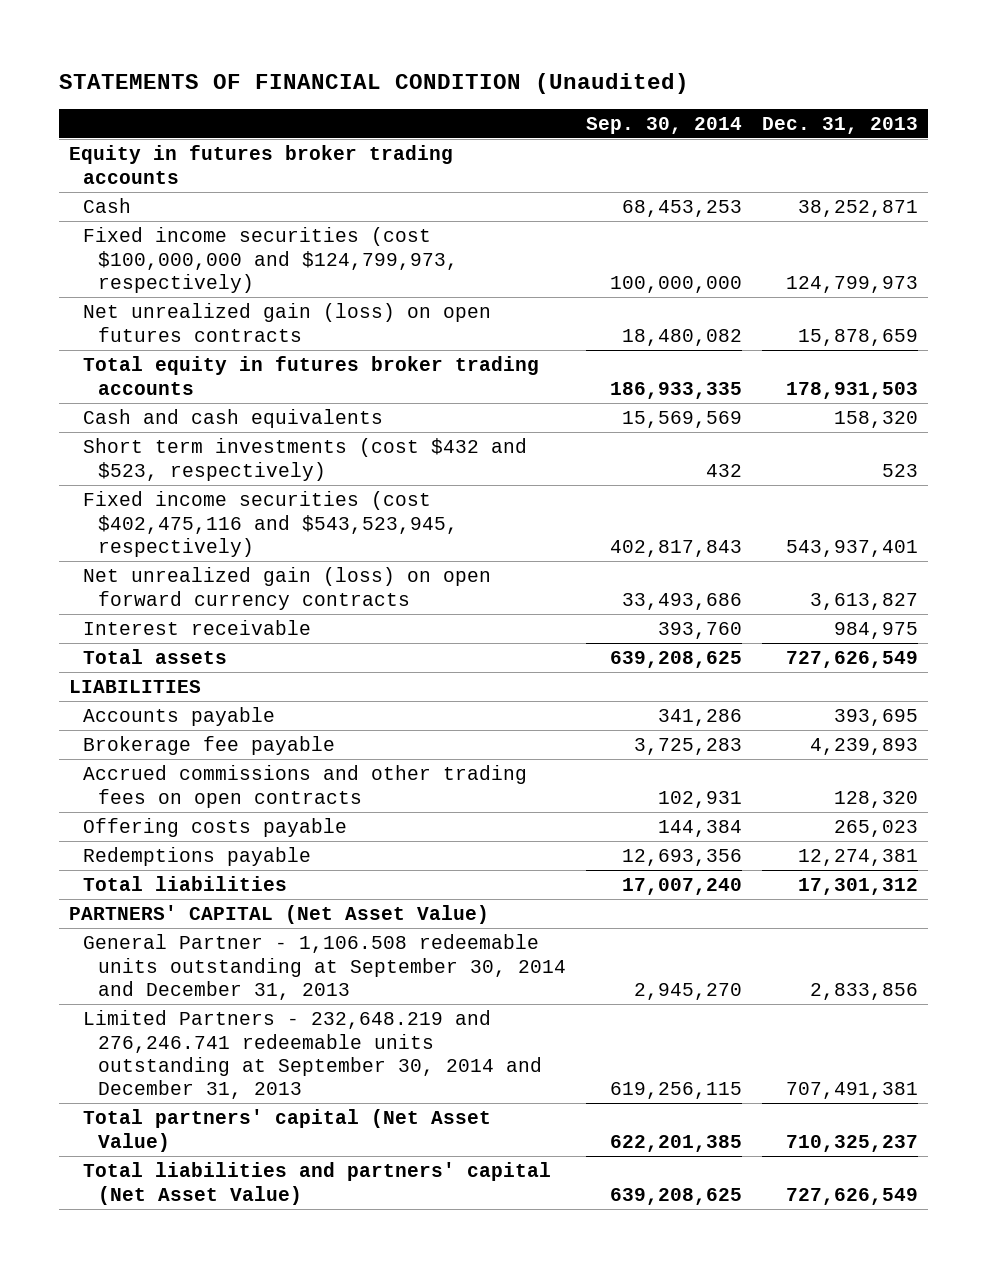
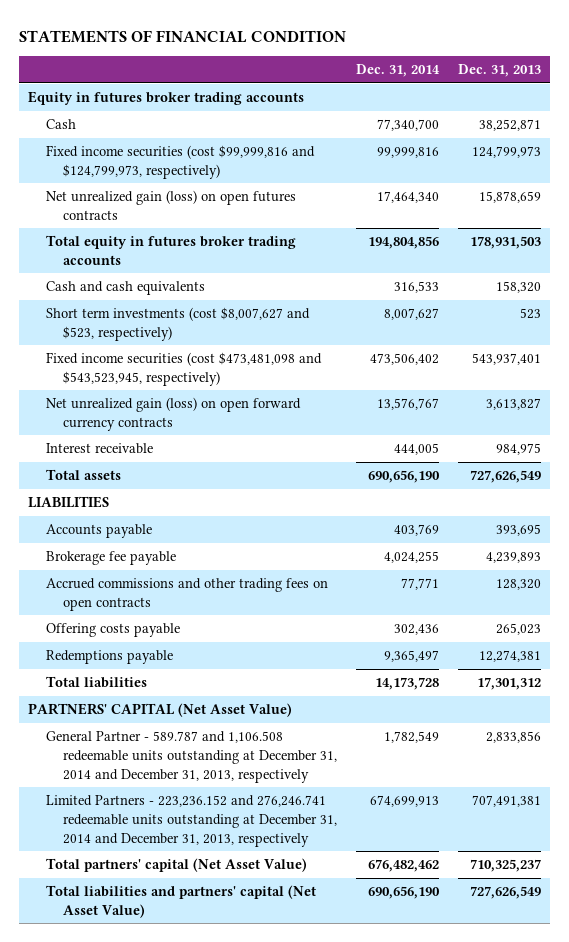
[58,73,689,95] STATEMENTS OF FINANCIAL CONDITION (Unaudited) -> [18,29,346,43] STATEMENTS OF FINANCIAL CONDITION
[586,116,743,134] Sep. 30, 2014 -> none
none -> [355,64,440,78] Dec. 31, 2014
[83,227,459,293] Fixed income securities (cost $100,000,000 and $124,799,973, respectively) -> [45,145,315,179] Fixed income securities (cost $99,999,816 and $124,799,973, respectively)
[83,438,528,481] Short term investments (cost $432 and $523, respectively) -> [45,307,310,341] Short term investments (cost $8,007,627 and $523, respectively)
[83,491,459,557] Fixed income securities (cost $402,475,116 and $543,523,945, respectively) -> [45,352,322,386] Fixed income securities (cost $473,481,098 and $543,523,945, respectively)
[83,934,567,1000] General Partner - 1,106.508 redeemable units outstanding at September 30, 2014 and December 31, 2013 -> [45,731,337,783] General Partner - 589.787 and 1,106.508 redeemable units outstanding at December 31, 2014 and December 31, 2013, respectively
[83,1010,543,1100] Limited Partners - 232,648.219 and 276,246.741 redeemable units outstanding at September 30, 2014 and December 31, 2013 -> [45,795,337,847] Limited Partners - 223,236.152 and 276,246.741 redeemable units outstanding at December 31, 2014 and December 31, 2013, respectively

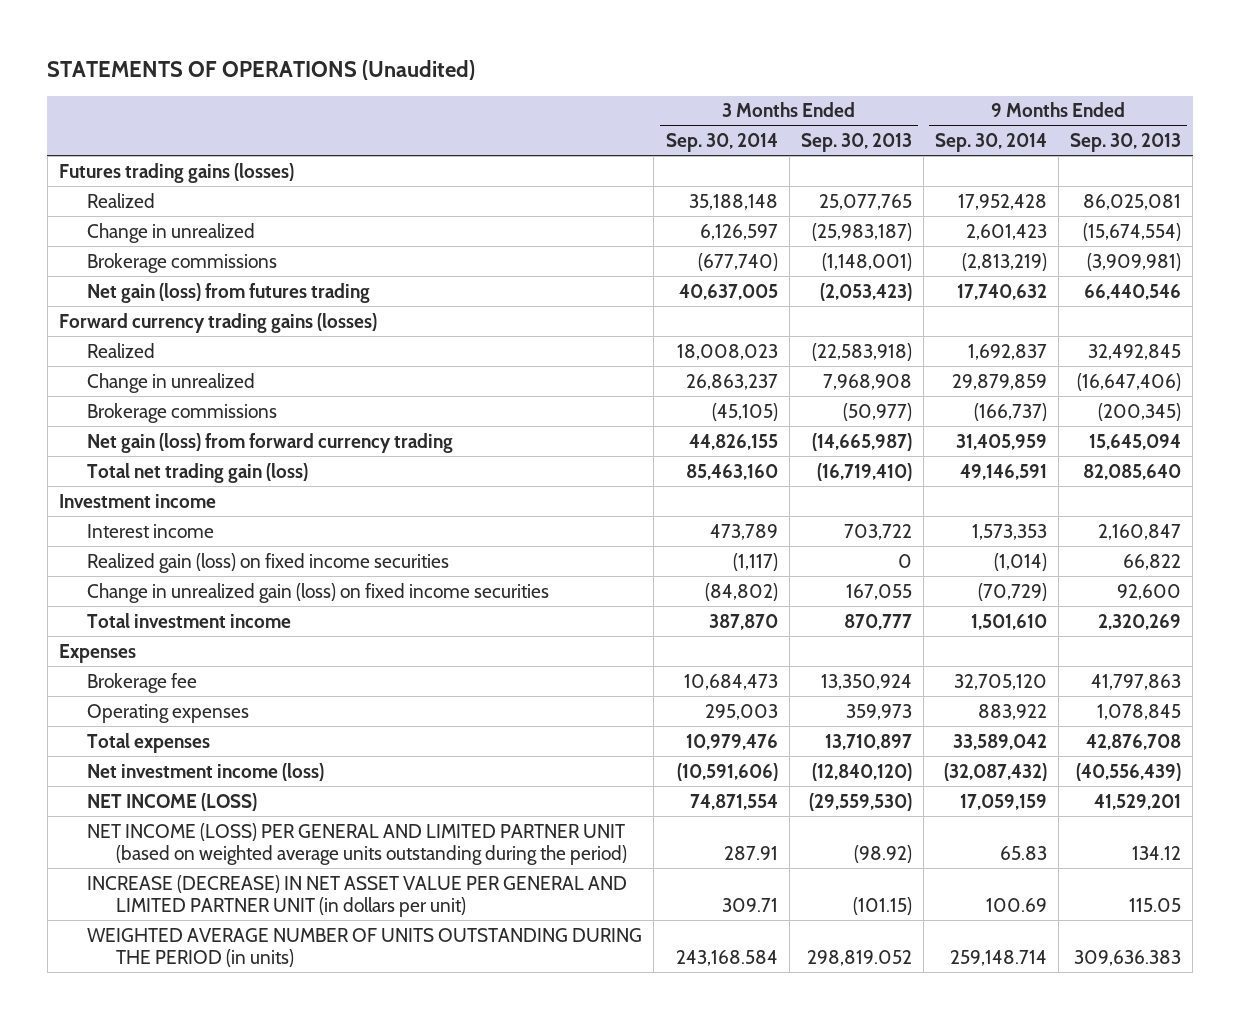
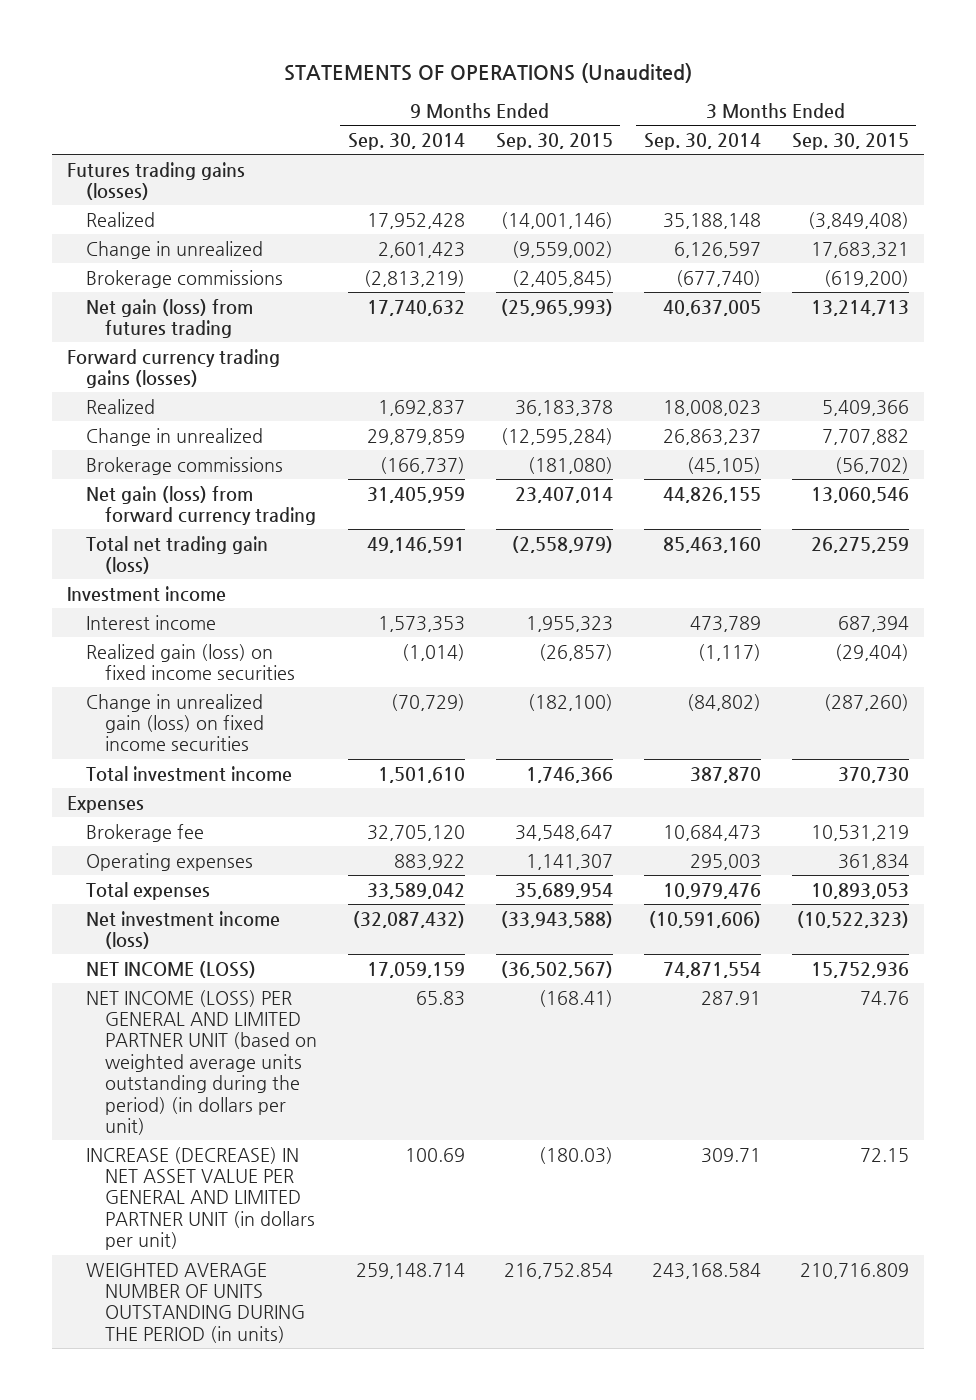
[800,132,912,152] Sep. 30, 2013 -> none
[1070,132,1182,152] Sep. 30, 2013 -> none
none -> [495,132,613,150] Sep. 30, 2015
none -> [791,132,909,150] Sep. 30, 2015
[87,822,628,865] NET INCOME (LOSS) PER GENERAL AND LIMITED PARTNER UNIT (based on weighted average units outstanding during the period) -> [85,989,317,1136] NET INCOME (LOSS) PER GENERAL AND LIMITED PARTNER UNIT (based on weighted average units outstanding during the period) (in dollars per unit)

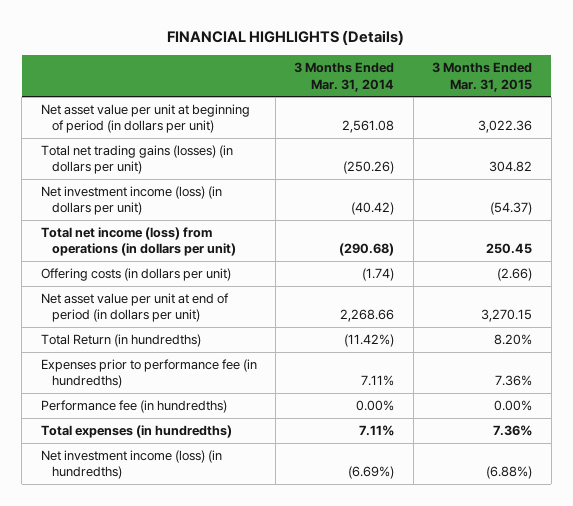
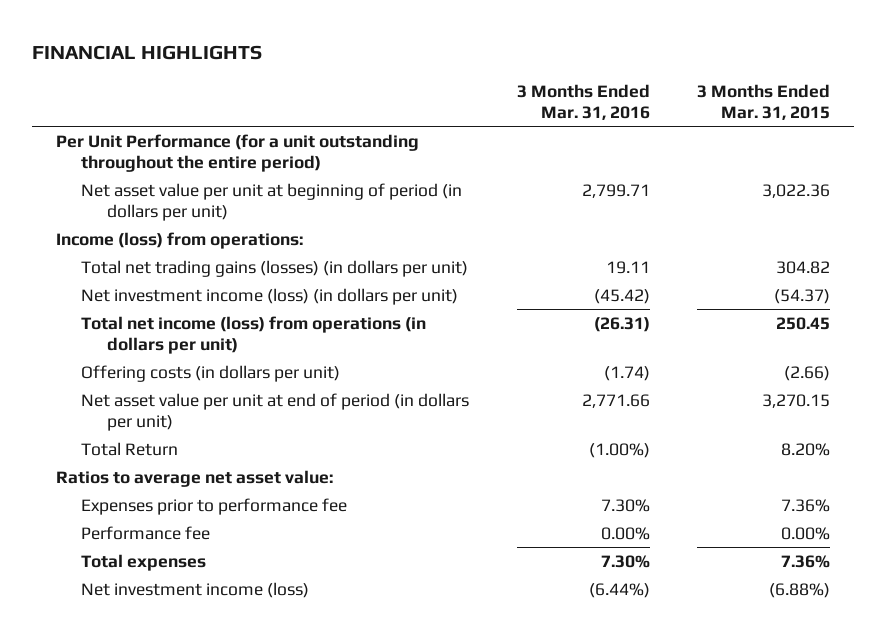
[167,30,405,46] FINANCIAL HIGHLIGHTS (Details) -> [31,45,262,61] FINANCIAL HIGHLIGHTS
[294,62,395,92] 3 Months Ended Mar. 31, 2014 -> none
none -> [516,83,650,120] 3 Months Ended Mar. 31, 2016
none -> [55,133,419,173] Per Unit Performance (for a unit outstanding throughout the entire period)
none -> [55,231,303,249] Income (loss) from operations:
[40,334,201,348] Total Return (in hundredths) -> [81,441,179,456] Total Return
none -> [55,469,333,487] Ratios to average net asset value:
[40,359,257,389] Expenses prior to performance fee (in hundredths) -> [81,497,348,515] Expenses prior to performance fee
[40,400,227,414] Performance fee (in hundredths) -> [81,525,211,540] Performance fee
[40,425,232,439] Total expenses (in hundredths) -> [81,553,207,571] Total expenses
[40,450,222,480] Net investment income (loss) (in hundredths) -> [81,581,310,598] Net investment income (loss)

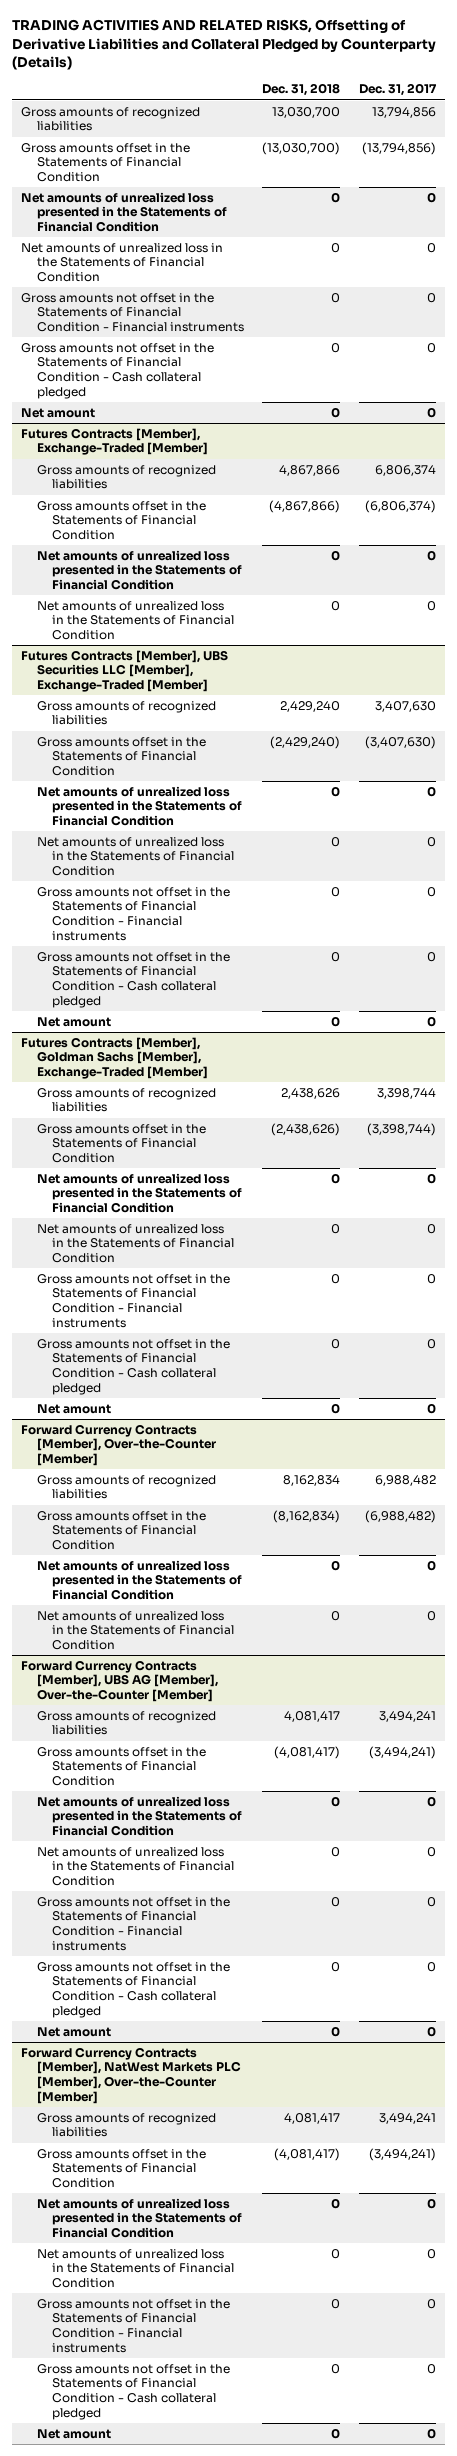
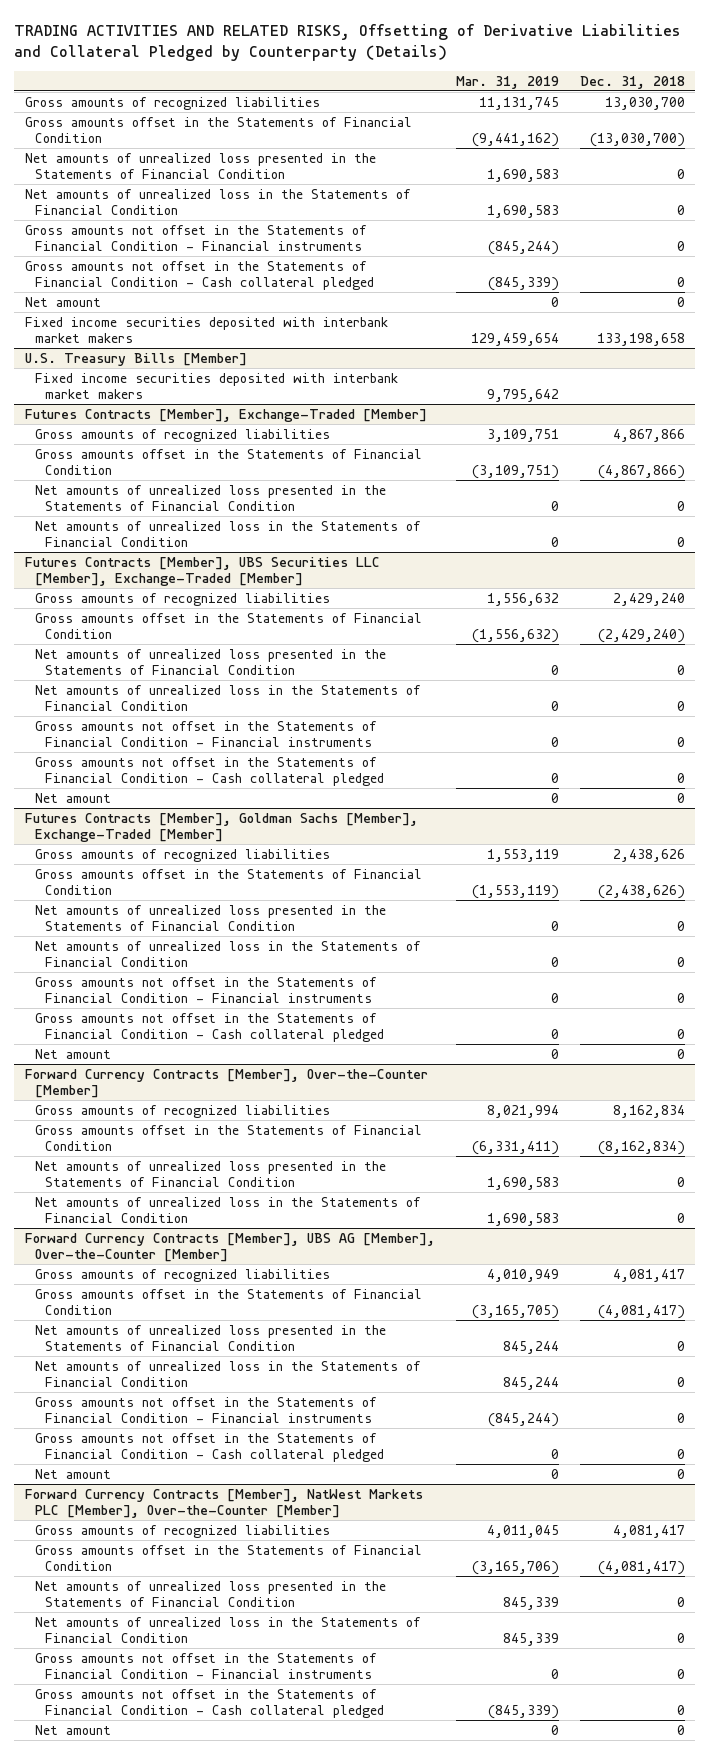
[359,83,438,97] Dec. 31, 2017 -> none
none -> [455,75,559,89] Mar. 31, 2019
none -> [24,316,388,343] Fixed income securities deposited with interbank market makers
none -> [24,352,247,366] U.S. Treasury Bills [Member]
none -> [34,372,398,399] Fixed income securities deposited with interbank market makers

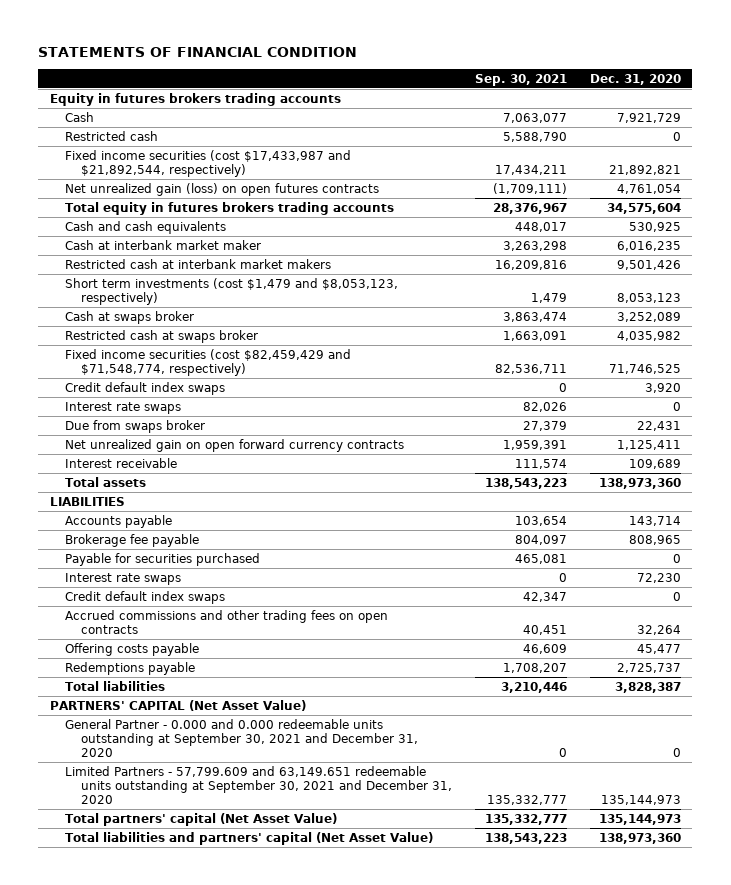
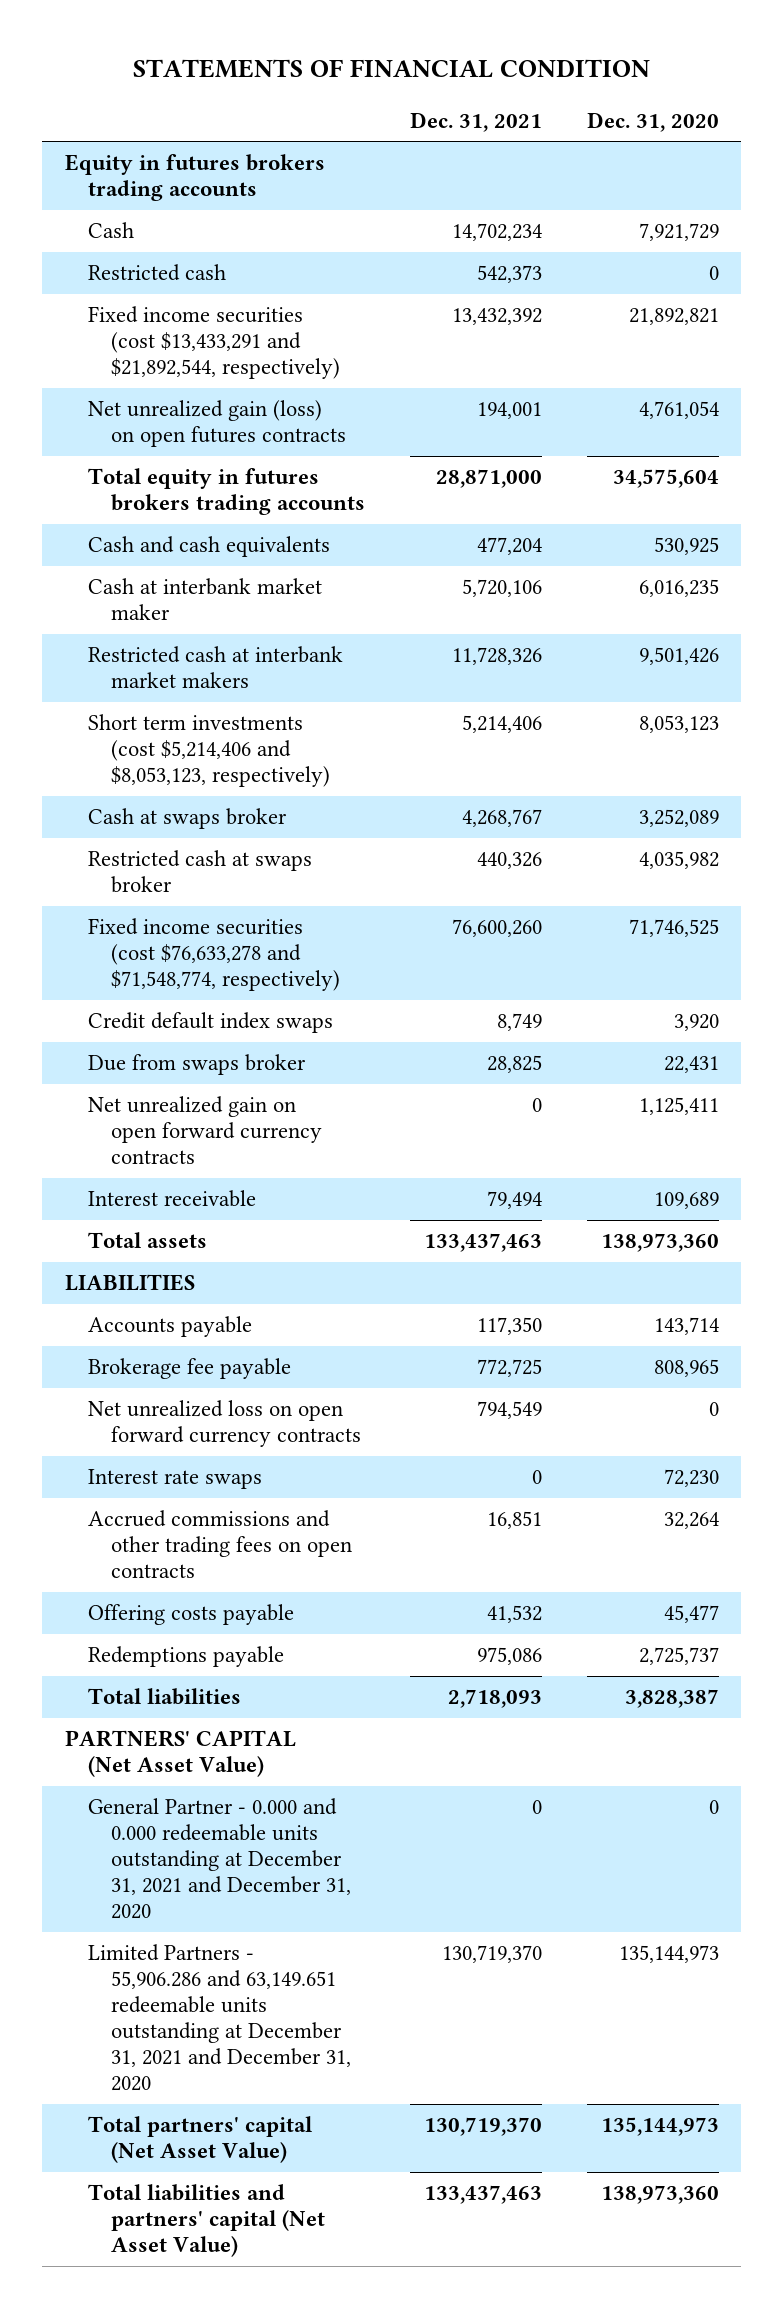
[475,73,568,86] Sep. 30, 2021 -> none
none -> [409,111,542,132] Dec. 31, 2021
[65,149,352,178] Fixed income securities (cost $17,433,987 and $21,892,544, respectively) -> [87,306,341,380] Fixed income securities (cost $13,433,291 and $21,892,544, respectively)
[65,277,399,306] Short term investments (cost $1,479 and $8,053,123, respectively) -> [87,714,331,788] Short term investments (cost $5,214,406 and $8,053,123, respectively)
[65,348,352,377] Fixed income securities (cost $82,459,429 and $71,548,774, respectively) -> [87,918,341,992] Fixed income securities (cost $76,633,278 and $71,548,774, respectively)
[65,401,182,414] Interest rate swaps -> none
[65,552,261,566] Payable for securities purchased -> none
none -> [87,1400,362,1448] Net unrealized loss on open forward currency contracts
[65,590,226,604] Credit default index swaps -> none
[65,718,419,758] General Partner - 0.000 and 0.000 redeemable units outstanding at September 30, 2021 and December 31, 2020 -> [87,1798,352,1920] General Partner - 0.000 and 0.000 redeemable units outstanding at December 31, 2021 and December 31, 2020
[65,765,453,805] Limited Partners - 57,799.609 and 63,149.651 redeemable units outstanding at September 30, 2021 and December 31, 2020 -> [87,1944,352,2092] Limited Partners - 55,906.286 and 63,149.651 redeemable units outstanding at December 31, 2021 and December 31, 2020

